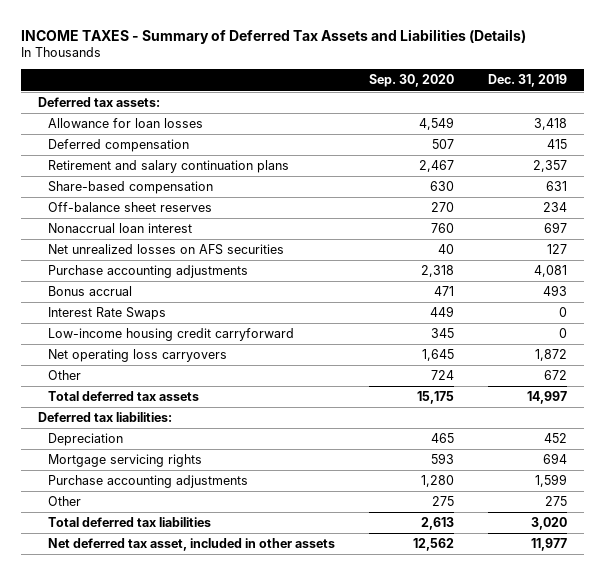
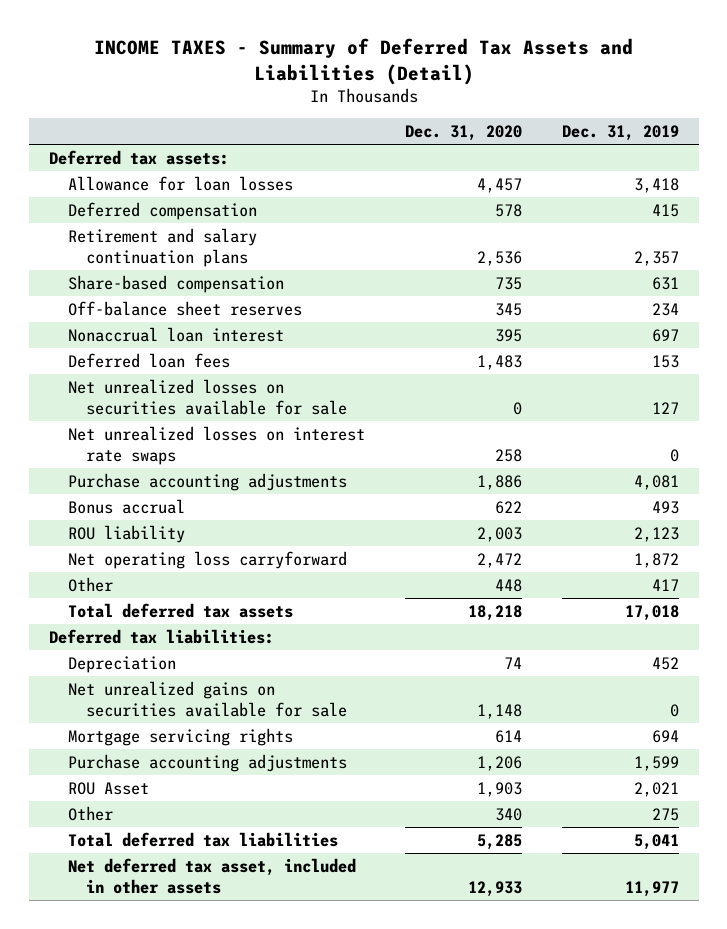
[21,28,527,44] INCOME TAXES - Summary of Deferred Tax Assets and Liabilities (Details) -> [93,38,633,85] INCOME TAXES - Summary of Deferred Tax Assets and Liabilities (Detail)
[369,74,455,88] Sep. 30, 2020 -> none
none -> [404,124,522,141] Dec. 31, 2020
none -> [67,352,230,368] Deferred loan fees
[48,244,285,256] Net unrealized losses on AFS securities -> [67,378,348,415] Net unrealized losses on securities available for sale
none -> [67,425,365,465] Net unrealized losses on interest rate swaps
[48,307,167,321] Interest Rate Swaps -> none
[48,328,295,342] Low-income housing credit carryforward -> none
none -> [67,524,185,543] ROU liability
[48,349,228,363] Net operating loss carryovers -> [67,550,347,569] Net operating loss carryforward
[544,370,568,381] 672 -> [651,578,679,591] 417
[527,391,568,405] 14,997 -> [624,604,679,621] 17,018
none -> [67,680,348,717] Net unrealized gains on securities available for sale
none -> [67,781,149,795] ROU Asset
[531,517,568,531] 3,020 -> [633,833,679,850] 5,041

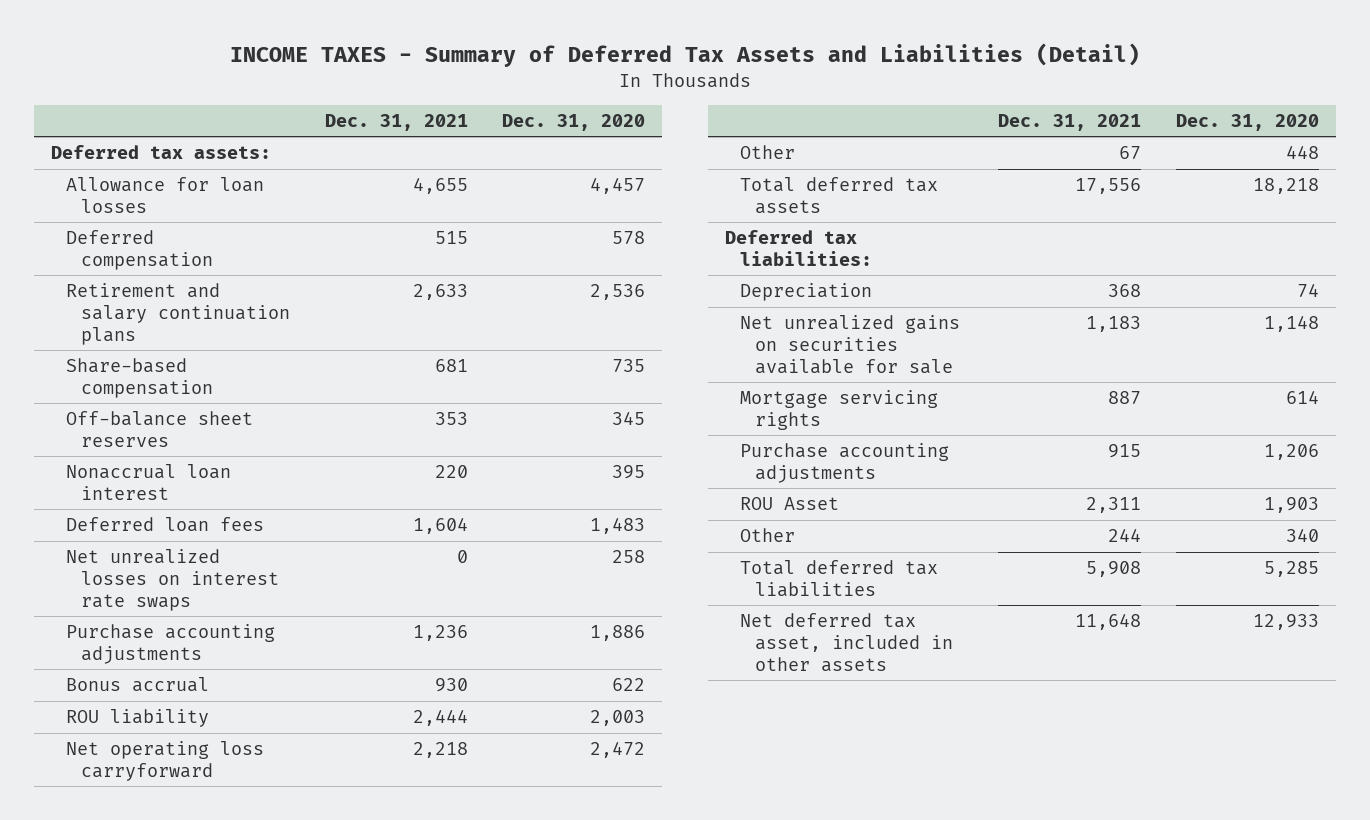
[561,124,679,141] Dec. 31, 2019 -> none
none -> [324,113,468,131] Dec. 31, 2021
[67,378,348,415] Net unrealized losses on securities available for sale -> none

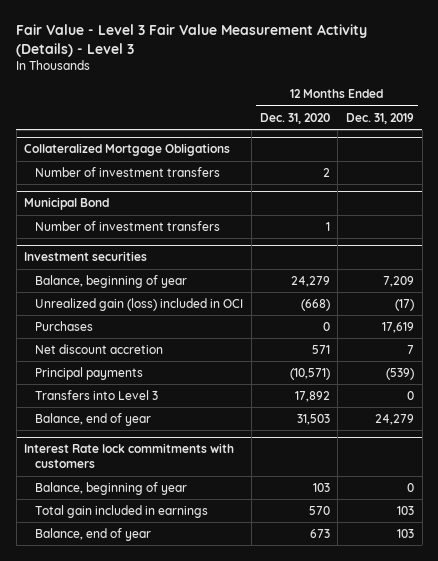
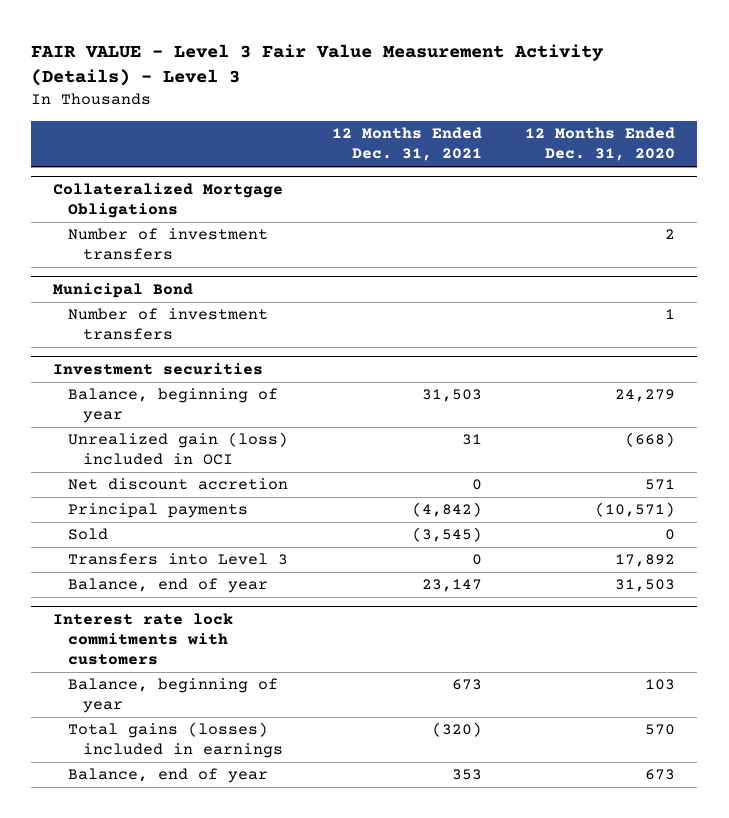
[16,23,368,57] Fair Value - Level 3 Fair Value Measurement Activity (Details) - Level 3 -> [31,43,605,87] FAIR VALUE - Level 3 Fair Value Measurement Activity (Details) - Level 3
[346,112,415,124] Dec. 31, 2019 -> none
none -> [331,127,482,162] 12 Months Ended Dec. 31, 2021
[35,321,94,332] Purchases -> none
none -> [68,528,109,541] Sold
[24,443,235,469] Interest Rate lock commitments with customers -> [53,613,234,666] Interest rate lock commitments with customers
[35,505,209,519] Total gain included in earnings -> [68,722,283,759] Total gains (losses) included in earnings

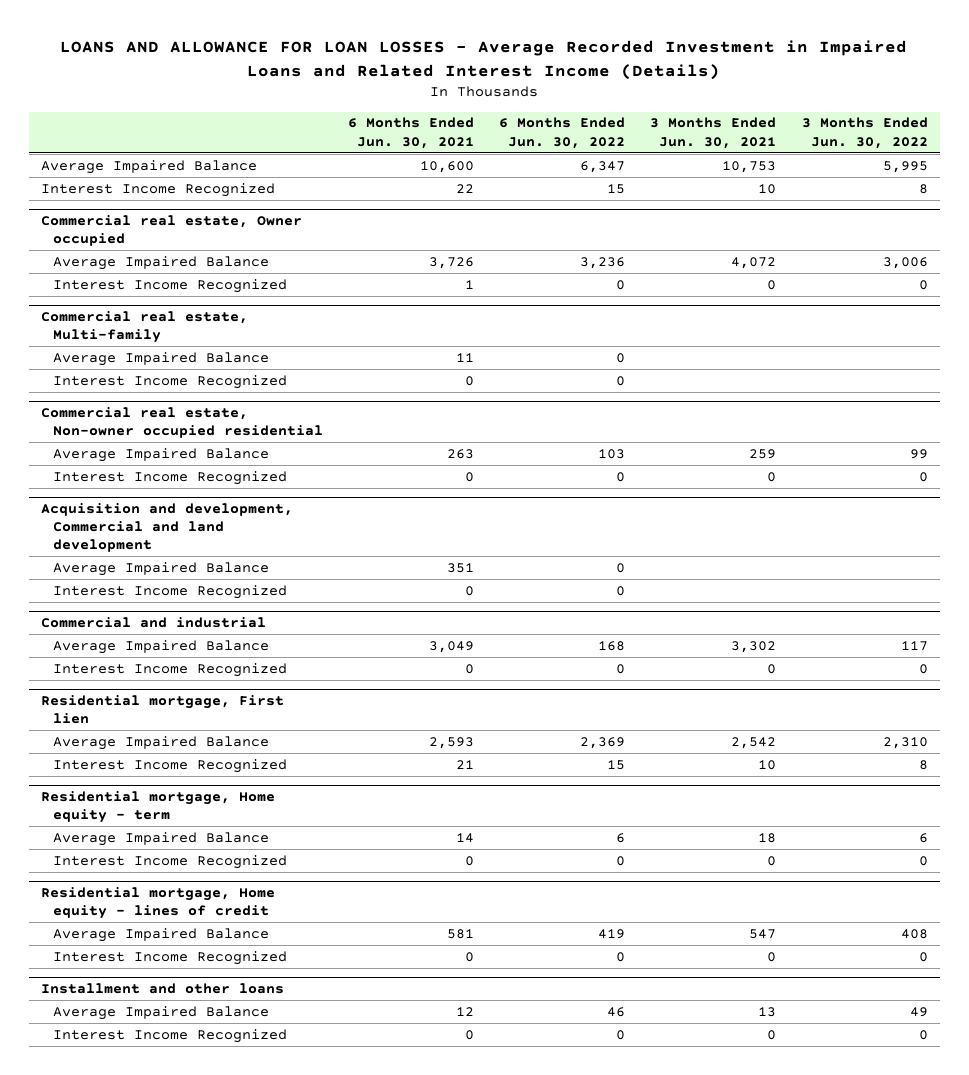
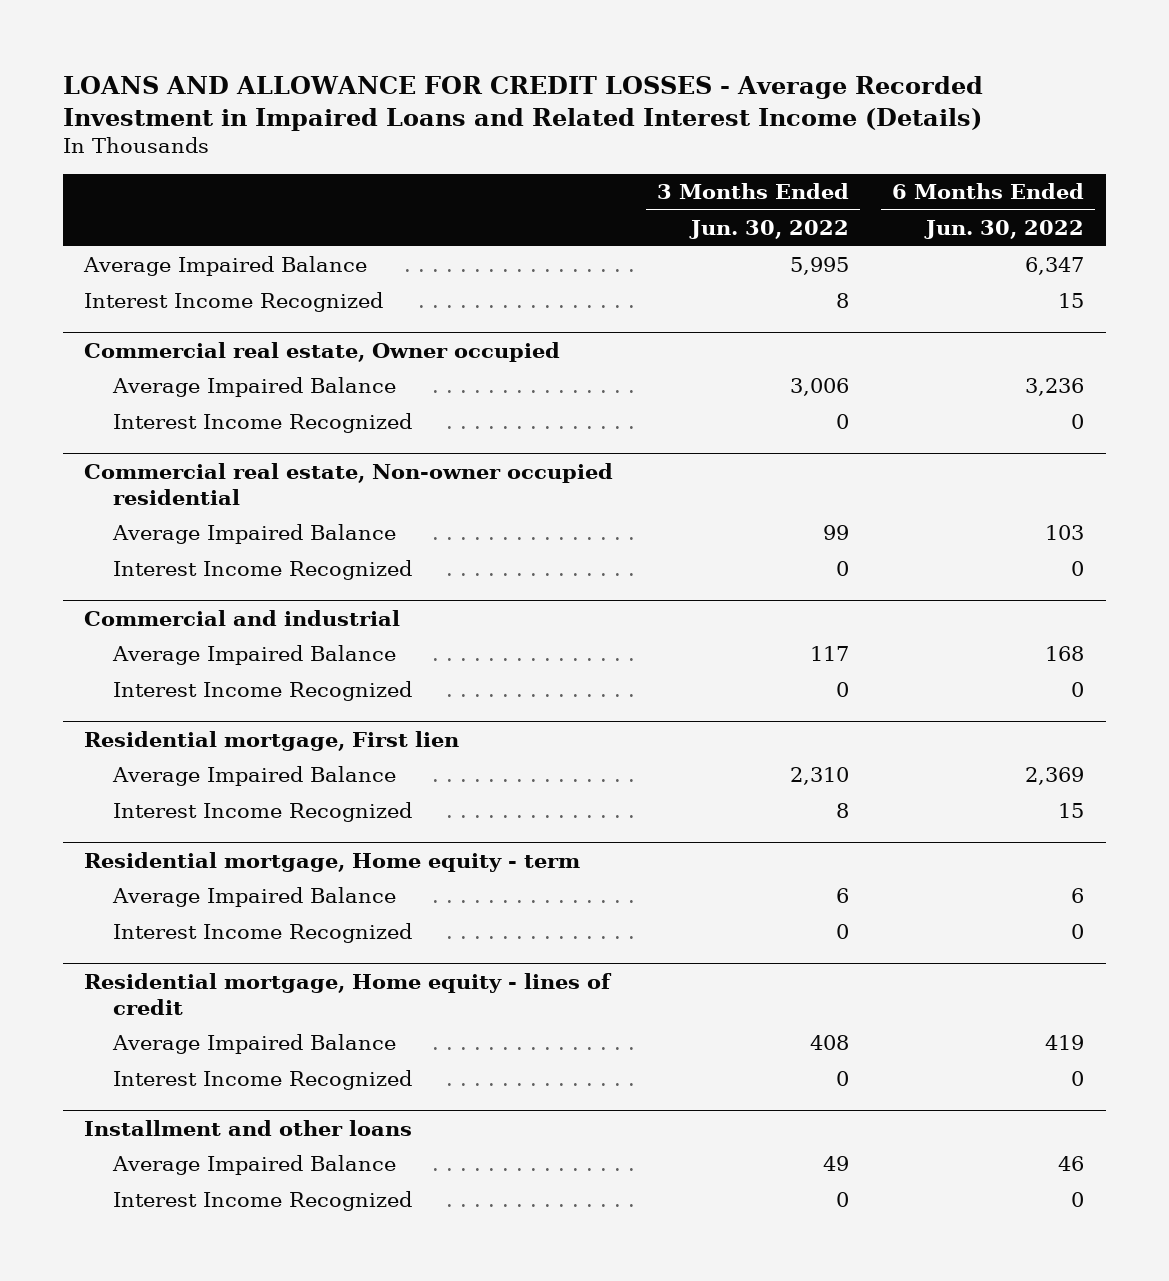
[60,40,908,80] LOANS AND ALLOWANCE FOR LOAN LOSSES - Average Recorded Investment in Impaired Loans and Related Interest Income (Details) -> [62,76,983,131] LOANS AND ALLOWANCE FOR CREDIT LOSSES - Average Recorded Investment in Impaired Loans and Related Interest Income (Details)
[348,117,475,149] 6 Months Ended Jun. 30, 2021 -> none
[650,117,777,149] 3 Months Ended Jun. 30, 2021 -> none
[41,311,249,344] Commercial real estate, Multi-family -> none
[52,351,269,366] Average Impaired Balance -> none
[52,374,287,389] Interest Income Recognized -> none
[41,503,294,553] Acquisition and development, Commercial and land development -> none
[52,561,269,576] Average Impaired Balance -> none
[52,584,287,599] Interest Income Recognized -> none

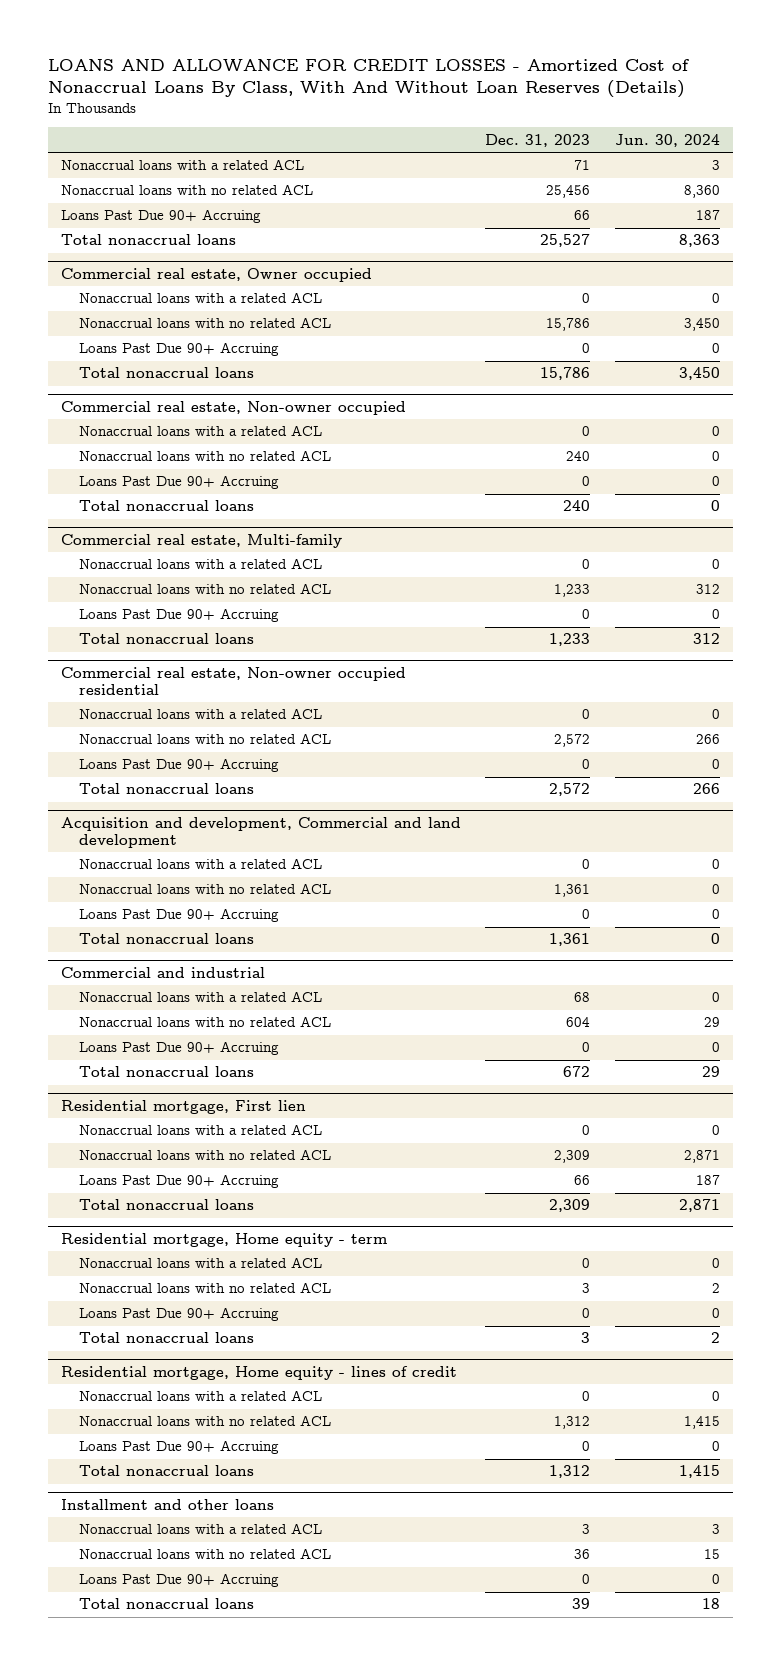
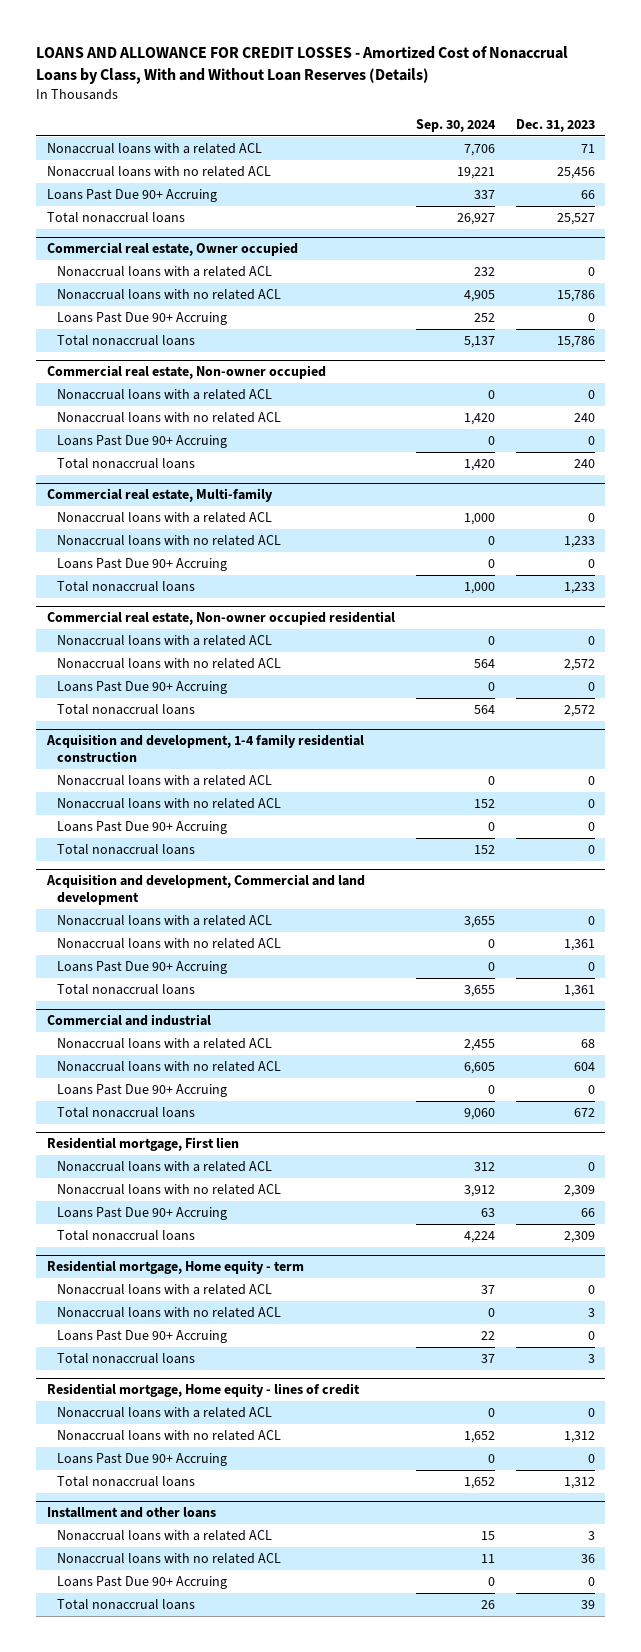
[48,58,690,99] LOANS AND ALLOWANCE FOR CREDIT LOSSES - Amortized Cost of Nonaccrual Loans By Class, With And Without Loan Reserves (Details) -> [36,46,569,84] LOANS AND ALLOWANCE FOR CREDIT LOSSES - Amortized Cost of Nonaccrual Loans by Class, With and Without Loan Reserves (Details)
[615,133,721,147] Jun. 30, 2024 -> none
none -> [415,118,496,132] Sep. 30, 2024
none -> [45,734,364,763] Acquisition and development, 1-4 family residential construction
none -> [57,775,273,787] Nonaccrual loans with a related ACL
none -> [57,798,282,810] Nonaccrual loans with no related ACL
none -> [57,821,228,835] Loans Past Due 90+ Accruing
none -> [57,844,196,856] Total nonaccrual loans

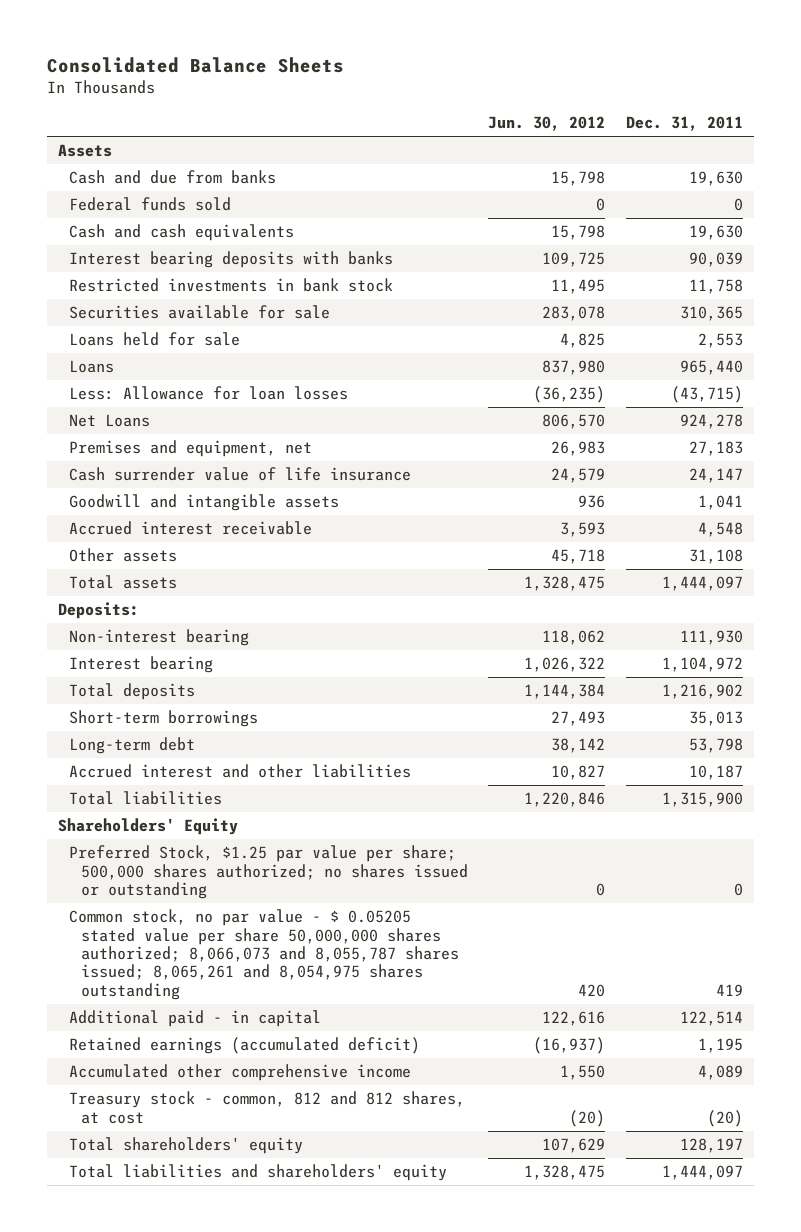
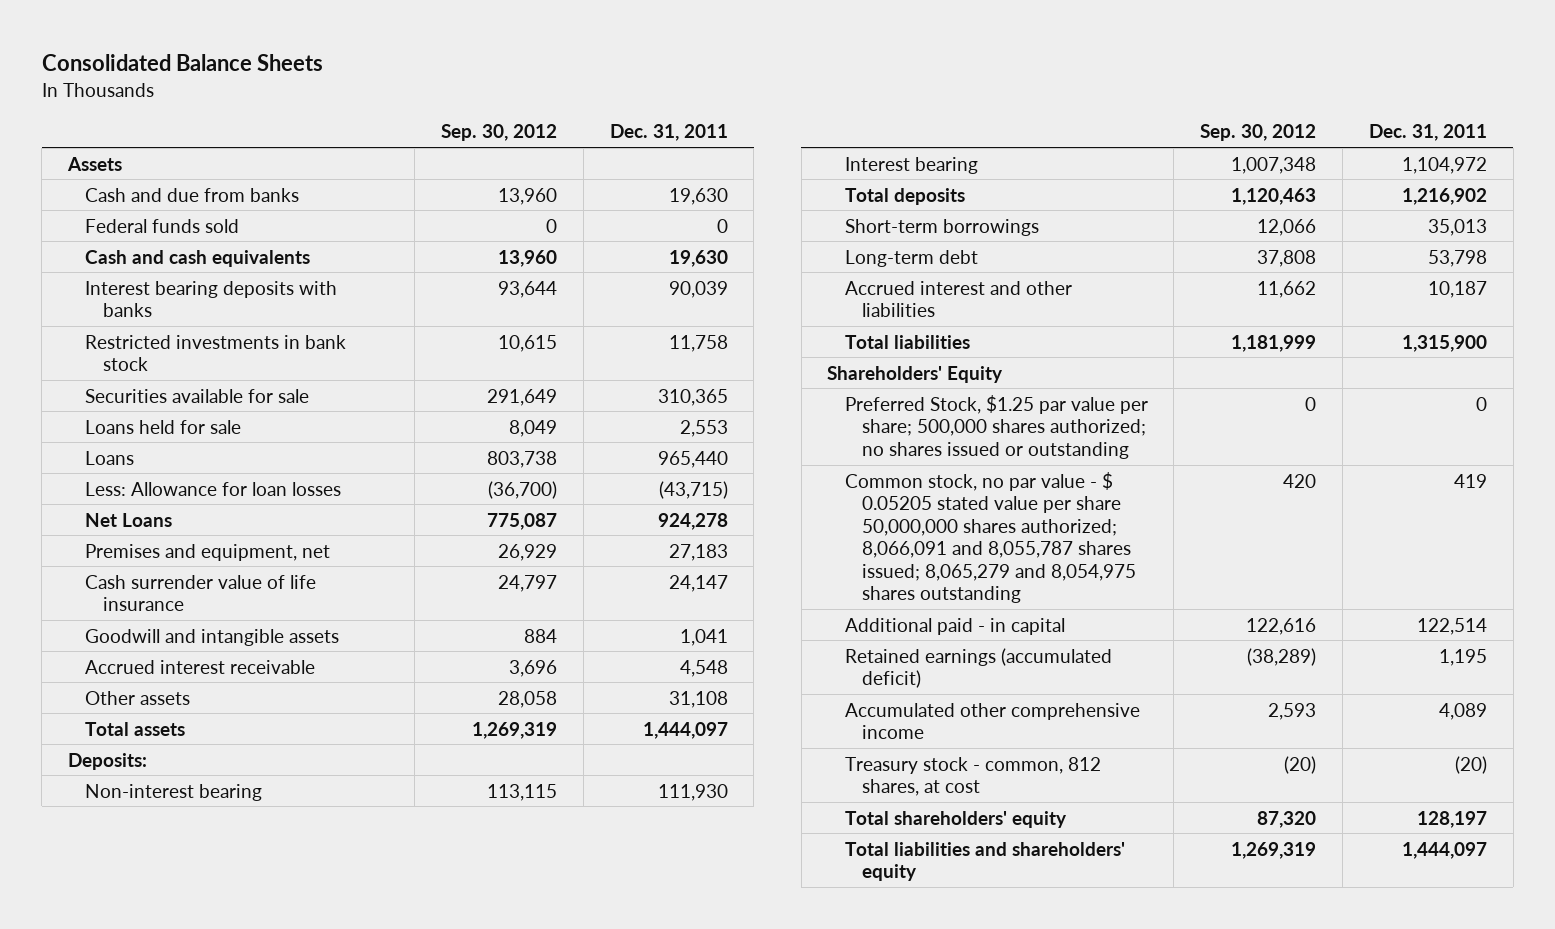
[488,116,606,132] Jun. 30, 2012 -> none
none -> [441,124,558,142] Sep. 30, 2012
[69,909,459,1000] Common stock, no par value - $ 0.05205 stated value per share 50,000,000 shares authorized; 8,066,073 and 8,055,787 shares issued; 8,065,261 and 8,054,975 shares outstanding -> [844,471,1136,604] Common stock, no par value - $ 0.05205 stated value per share 50,000,000 shares authorized; 8,066,091 and 8,055,787 shares issued; 8,065,279 and 8,054,975 shares outstanding
[69,1091,466,1124] Treasury stock - common, 812 and 812 shares, at cost -> [844,756,1101,797] Treasury stock - common, 812 shares, at cost

